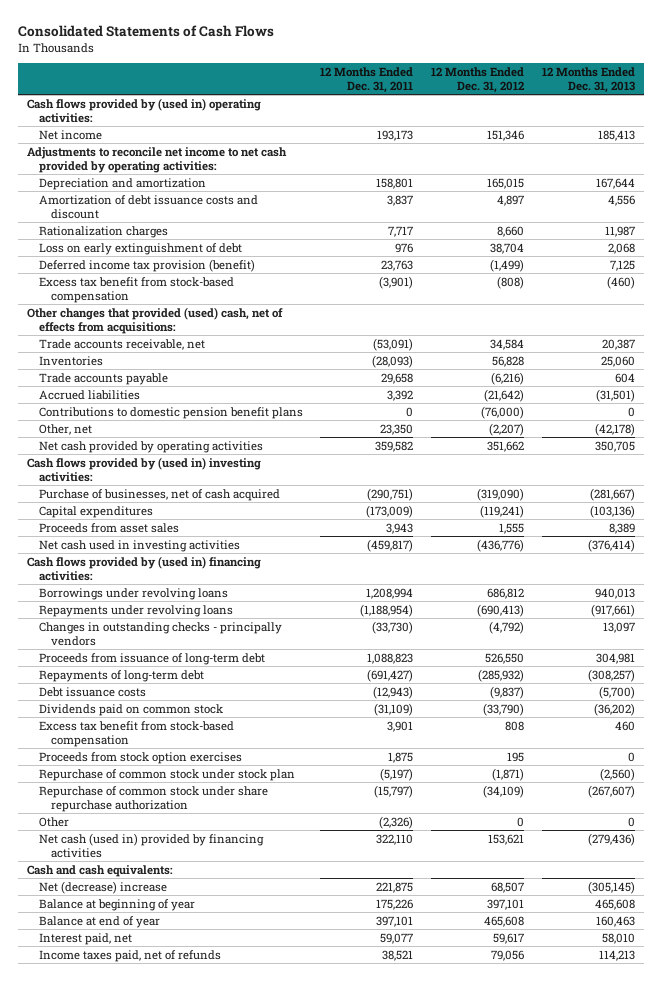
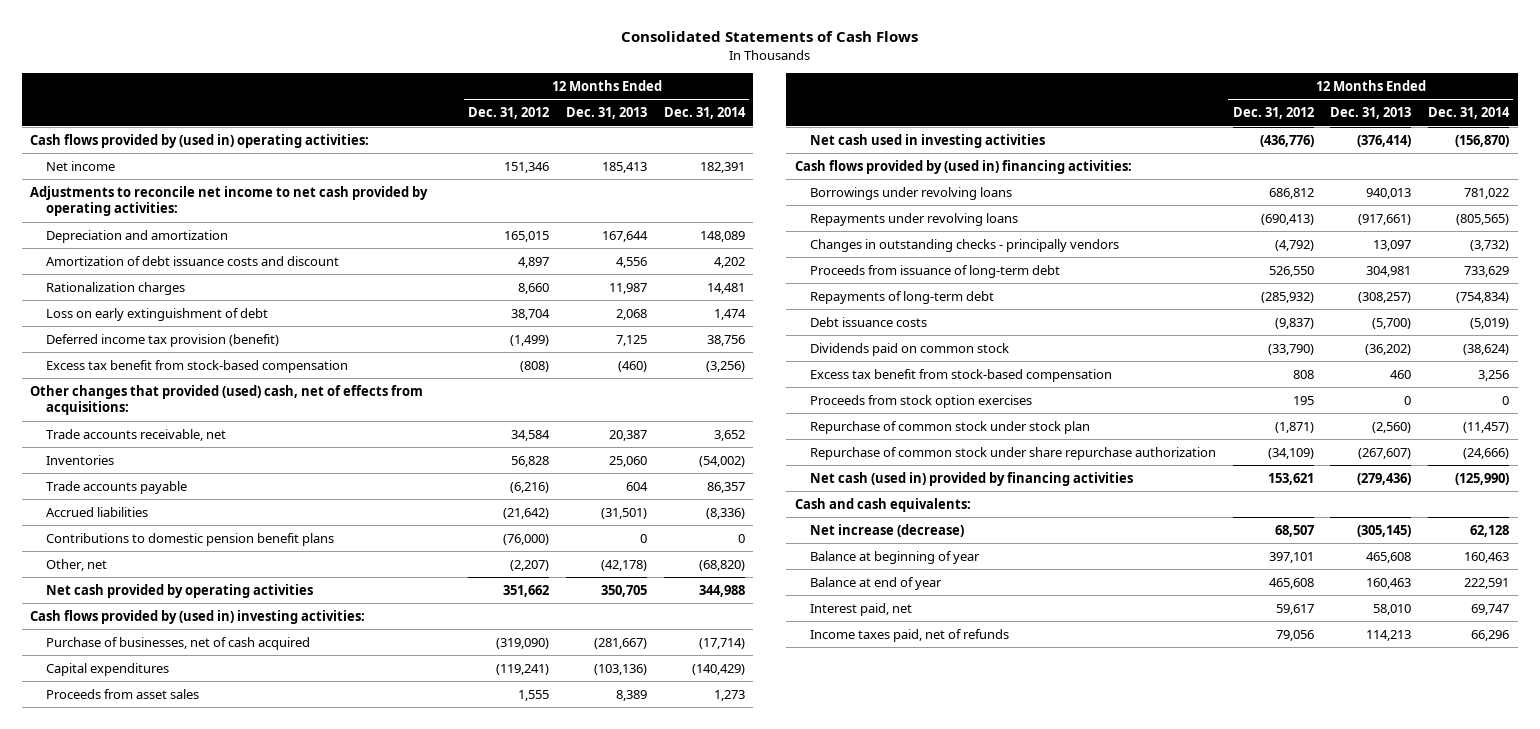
[320,67,414,94] 12 Months Ended Dec. 31, 2011 -> none
none -> [664,107,747,120] Dec. 31, 2014
[38,816,69,827] Other -> none
[38,880,167,894] Net (decrease) increase -> [809,523,964,537] Net increase (decrease)

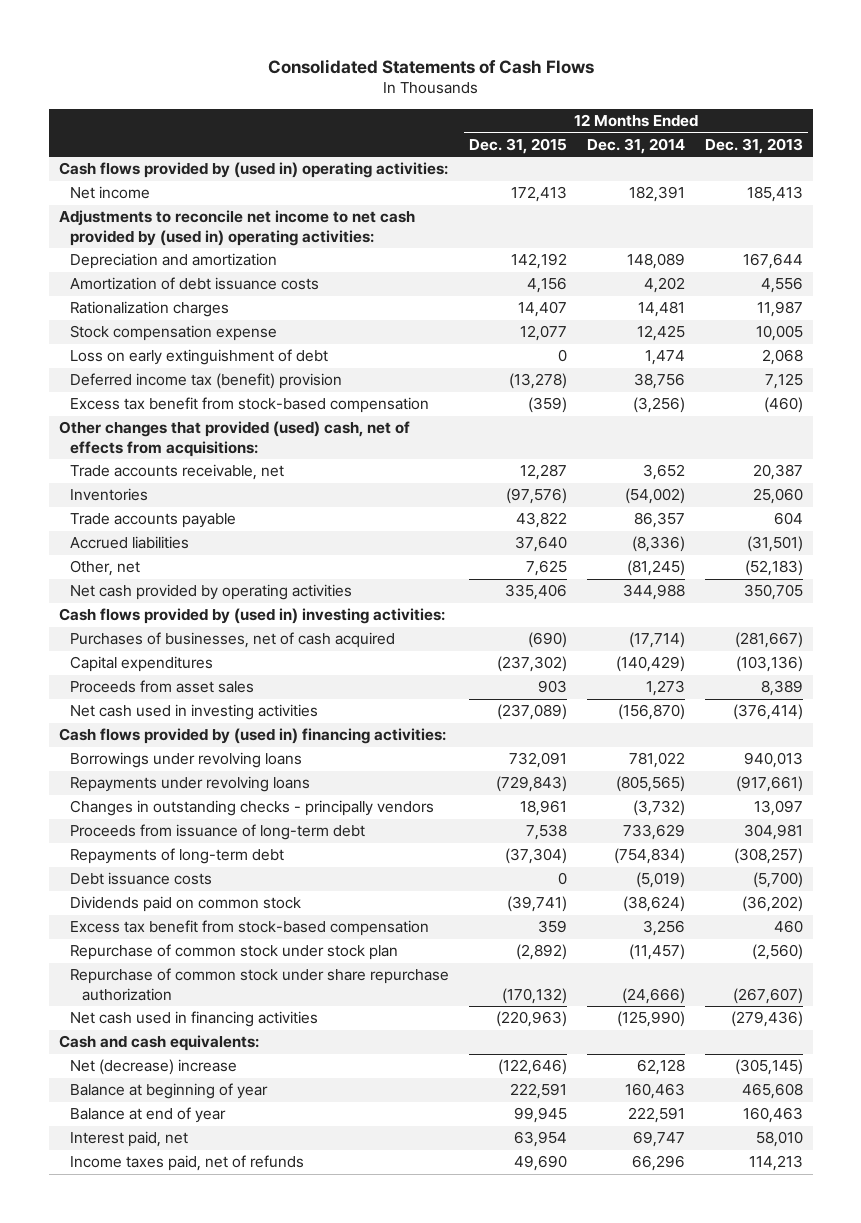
[468,107,550,120] Dec. 31, 2012 -> none
none -> [469,137,568,154] Dec. 31, 2015
[30,185,429,217] Adjustments to reconcile net income to net cash provided by operating activities: -> [58,210,415,246] Adjustments to reconcile net income to net cash provided by (used in) operating activities:
[45,255,339,266] Amortization of debt issuance costs and discount -> [70,277,320,291] Amortization of debt issuance costs
none -> [70,325,278,342] Stock compensation expense
[45,333,279,347] Deferred income tax provision (benefit) -> [70,373,343,390] Deferred income tax (benefit) provision
[45,532,334,546] Contributions to domestic pension benefit plans -> none
[601,559,648,571] (42,178) -> [744,560,803,577] (52,183)
[699,559,746,571] (68,820) -> [626,560,685,577] (81,245)
[45,636,310,650] Purchase of businesses, net of cash acquired -> [70,632,396,649] Purchases of businesses, net of cash acquired
[809,394,1032,408] Proceeds from stock option exercises -> none
[809,471,1133,486] Net cash (used in) provided by financing activities -> [70,1011,319,1028] Net cash used in financing activities
[809,523,964,537] Net increase (decrease) -> [70,1059,238,1076] Net (decrease) increase

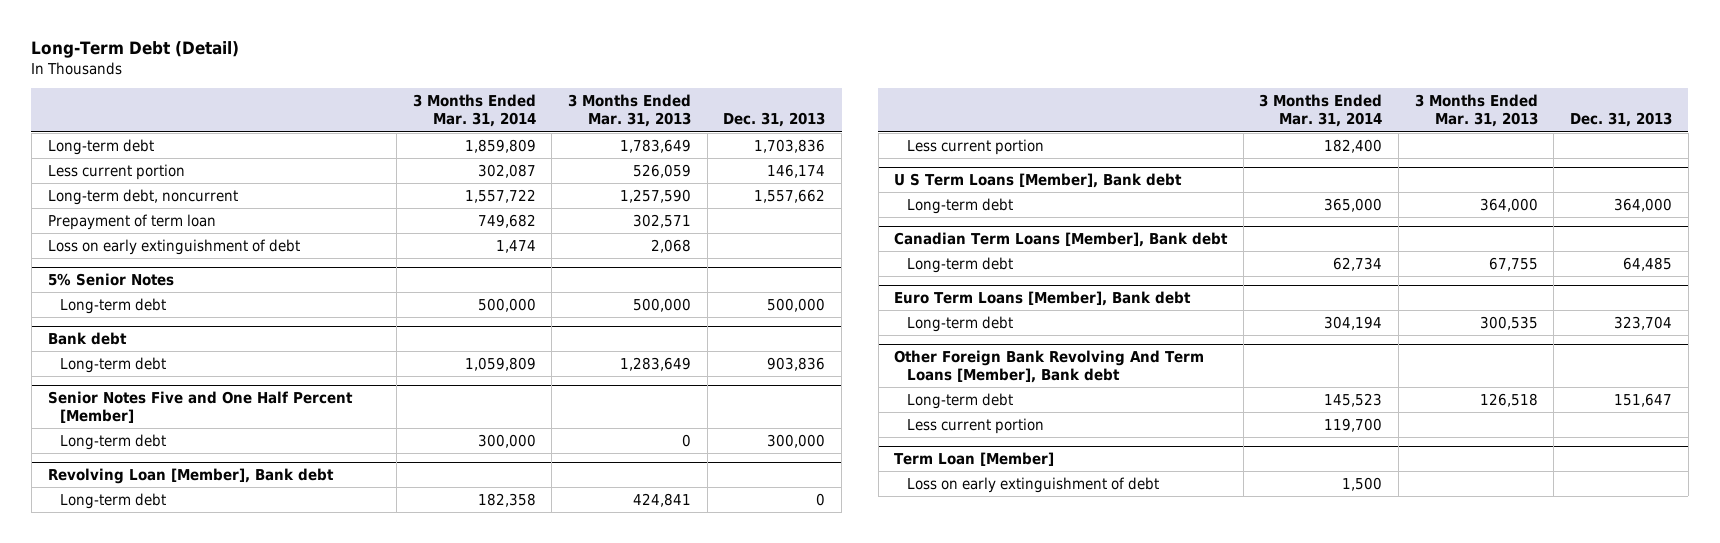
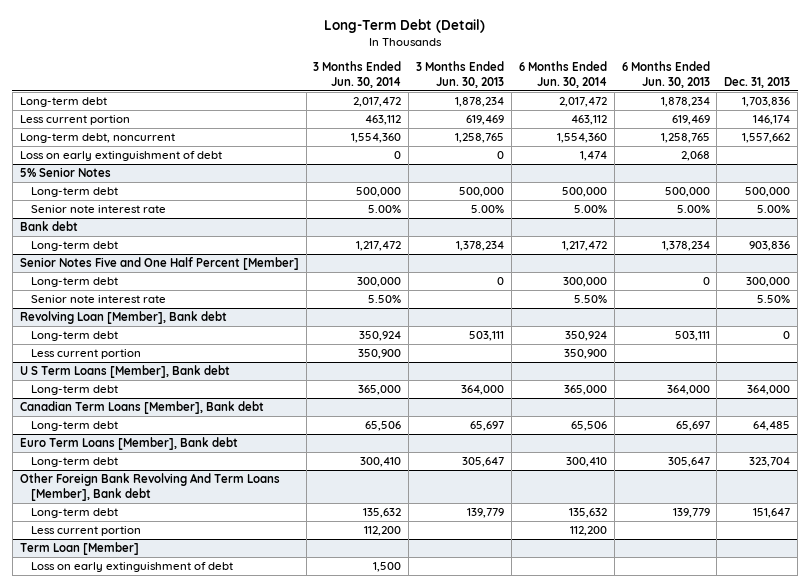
[412,94,536,128] 3 Months Ended Mar. 31, 2014 -> none
[568,94,692,128] 3 Months Ended Mar. 31, 2013 -> none
none -> [313,61,402,88] 3 Months Ended Jun. 30, 2014
none -> [416,61,505,88] 3 Months Ended Jun. 30, 2013
none -> [518,61,607,88] 6 Months Ended Jun. 30, 2014
none -> [621,61,710,88] 6 Months Ended Jun. 30, 2013
[47,213,216,230] Prepayment of term loan -> none
none -> [31,205,167,214] Senior note interest rate
none -> [31,295,167,304] Senior note interest rate

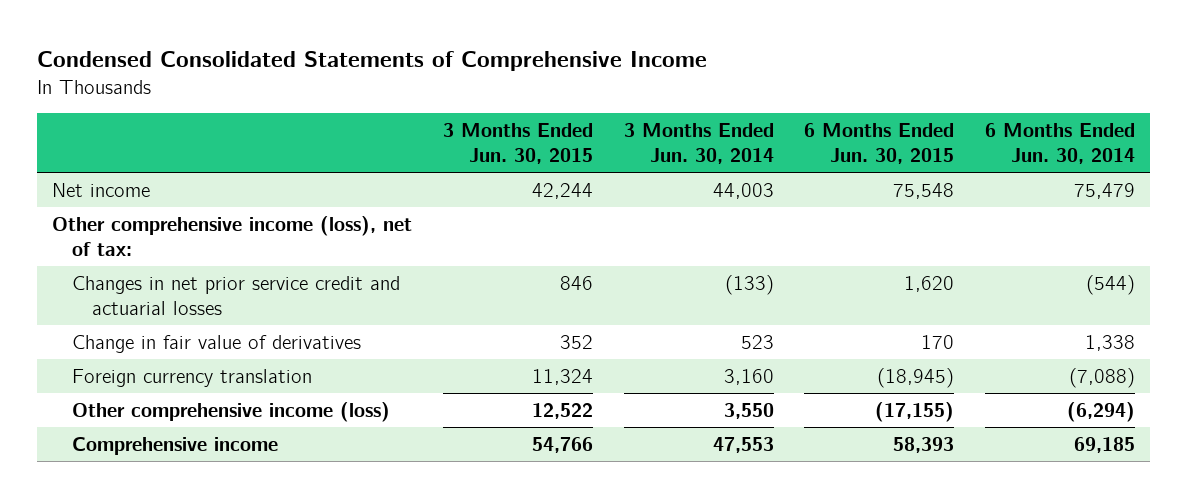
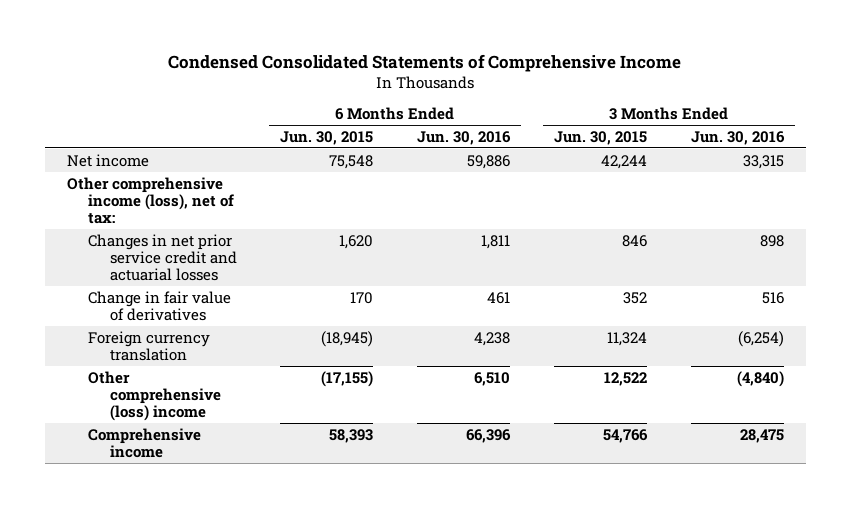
[623,123,774,164] 3 Months Ended Jun. 30, 2014 -> none
[984,123,1135,164] 6 Months Ended Jun. 30, 2014 -> none
none -> [417,130,512,145] Jun. 30, 2016
none -> [690,130,785,145] Jun. 30, 2016
[72,401,391,422] Other comprehensive income (loss) -> [88,370,221,422] Other comprehensive (loss) income

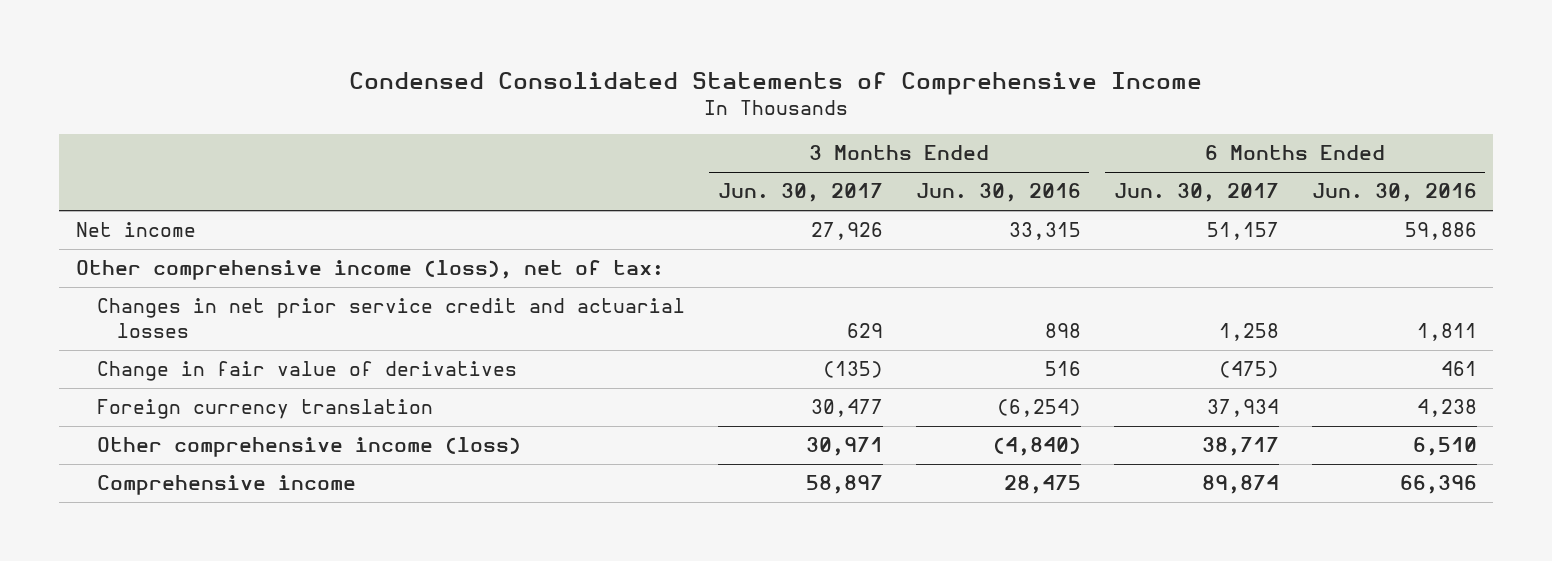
[280,130,374,145] Jun. 30, 2015 -> none
[553,130,647,145] Jun. 30, 2015 -> none
none -> [717,183,883,203] Jun. 30, 2017
none -> [1113,183,1279,203] Jun. 30, 2017
[88,370,221,422] Other comprehensive (loss) income -> [96,437,521,458] Other comprehensive income (loss)

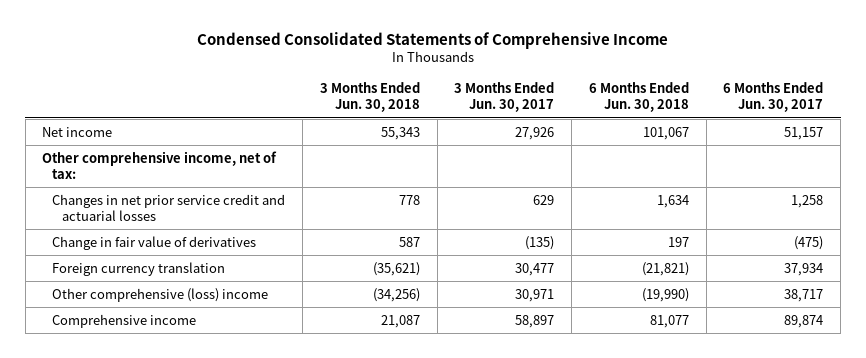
[915,183,1081,203] Jun. 30, 2016 -> none
[1311,183,1477,203] Jun. 30, 2016 -> none
none -> [319,82,420,113] 3 Months Ended Jun. 30, 2018
none -> [588,82,689,113] 6 Months Ended Jun. 30, 2018
[75,260,664,281] Other comprehensive income (loss), net of tax: -> [42,150,278,179] Other comprehensive income, net of tax:
[96,437,521,458] Other comprehensive income (loss) -> [52,287,269,302] Other comprehensive (loss) income

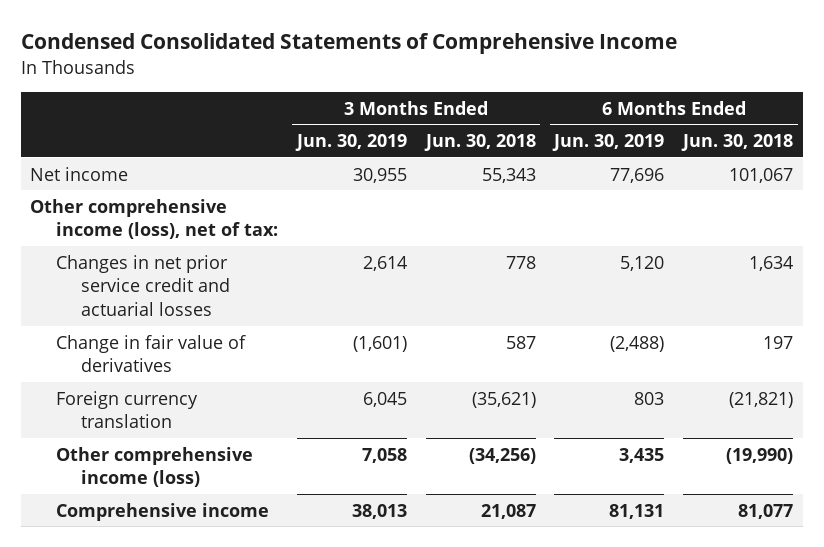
[454,82,555,113] 3 Months Ended Jun. 30, 2017 -> none
[723,82,824,113] 6 Months Ended Jun. 30, 2017 -> none
none -> [294,134,407,152] Jun. 30, 2019
none -> [552,134,665,152] Jun. 30, 2019
[42,150,278,179] Other comprehensive income, net of tax: -> [30,198,278,240] Other comprehensive income (loss), net of tax:
[52,287,269,302] Other comprehensive (loss) income -> [55,446,253,488] Other comprehensive income (loss)

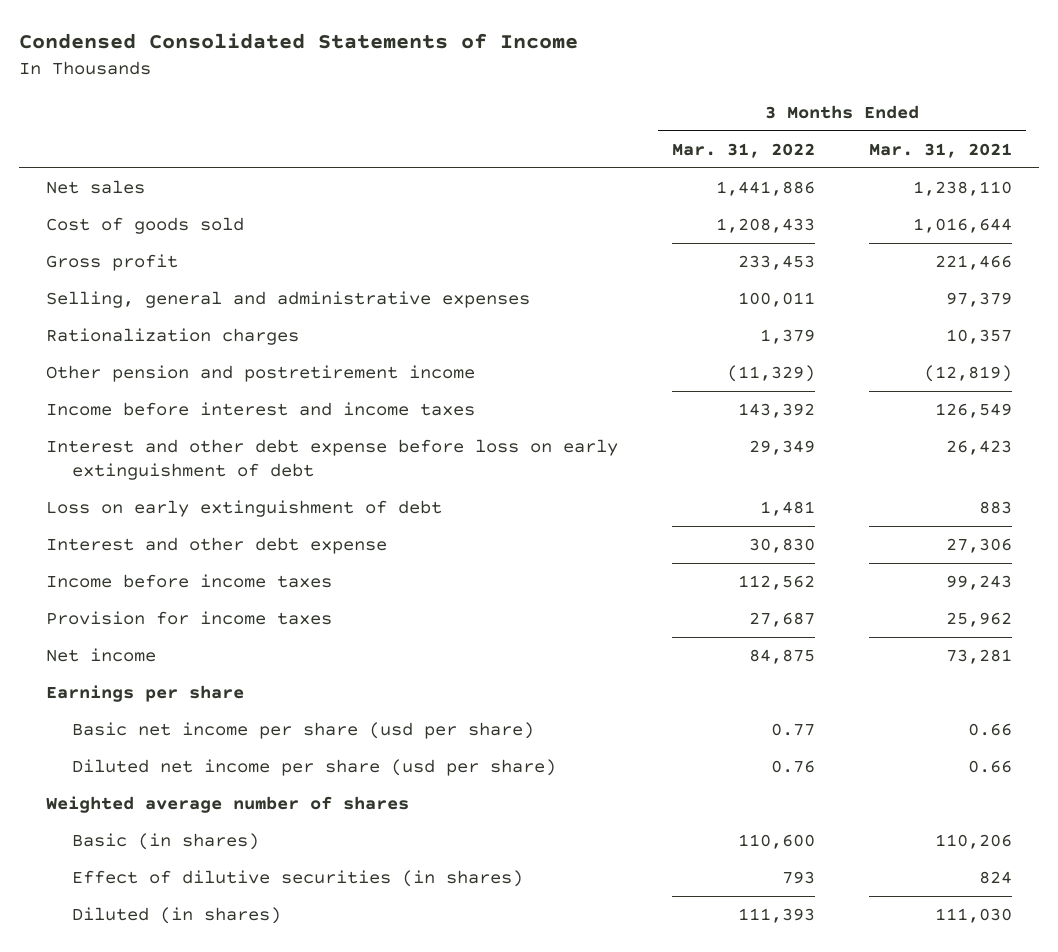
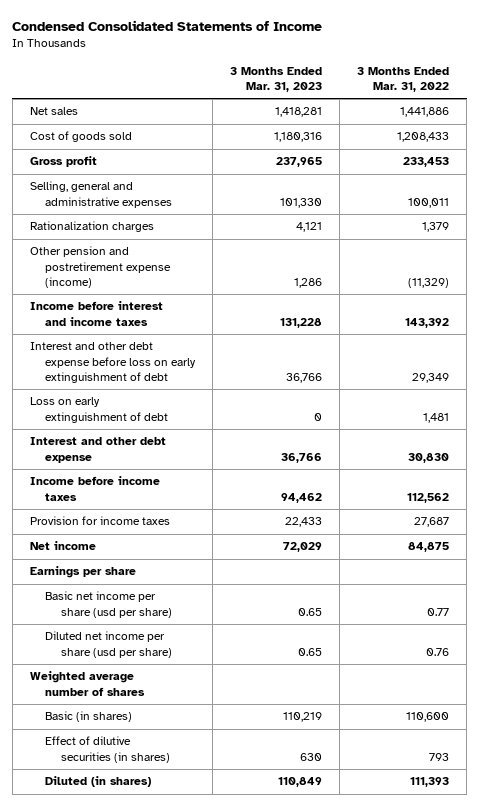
[869,142,1013,158] Mar. 31, 2021 -> none
none -> [230,66,323,92] 3 Months Ended Mar. 31, 2023
[45,365,475,383] Other pension and postretirement income -> [29,246,172,288] Other pension and postretirement expense (income)

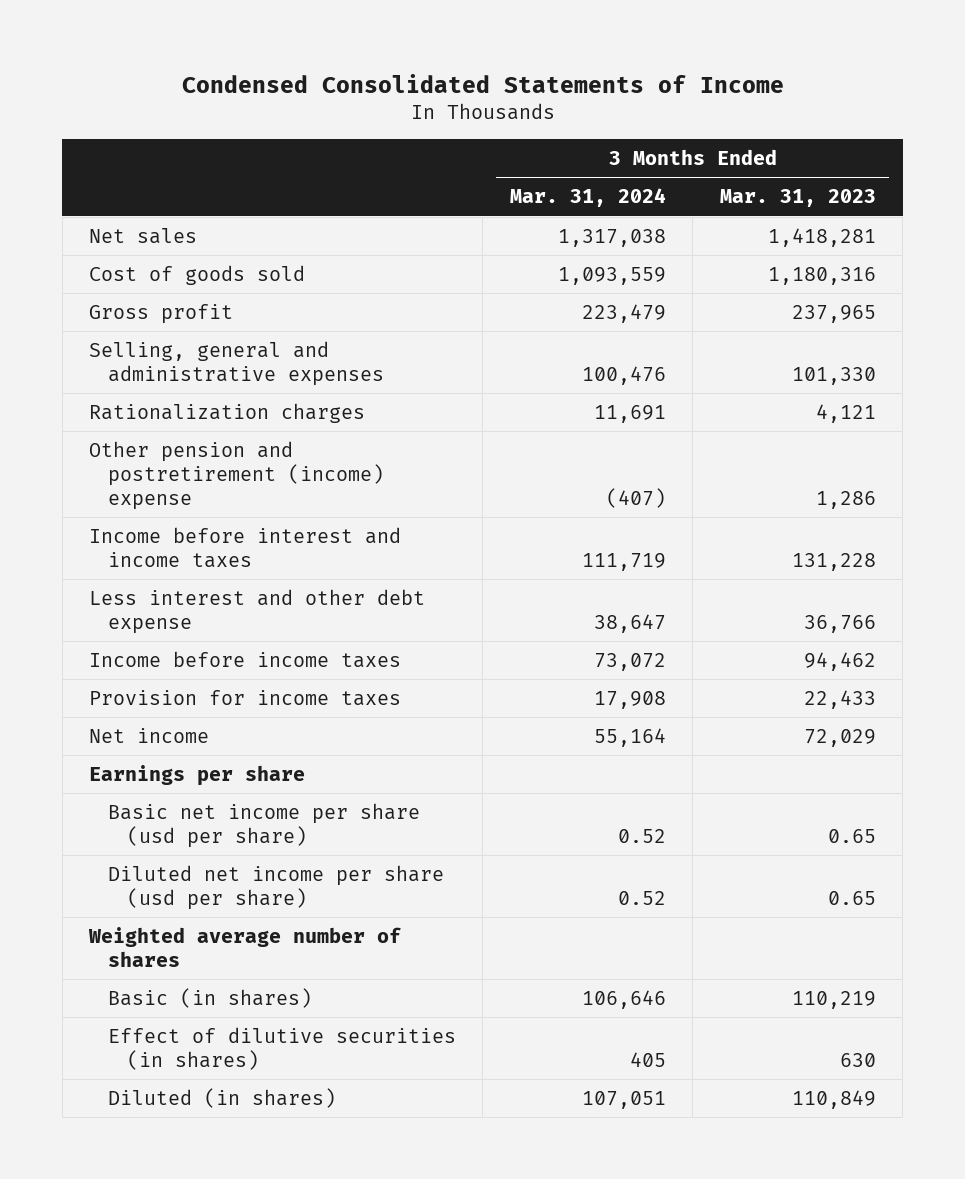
[357,66,450,92] 3 Months Ended Mar. 31, 2022 -> none
none -> [509,188,666,208] Mar. 31, 2024
[29,246,172,288] Other pension and postretirement expense (income) -> [89,441,384,510] Other pension and postretirement (income) expense
[29,342,197,383] Interest and other debt expense before loss on early extinguishment of debt -> none
[29,397,169,423] Loss on early extinguishment of debt -> none
[29,437,166,463] Interest and other debt expense -> [89,589,426,634] Less interest and other debt expense

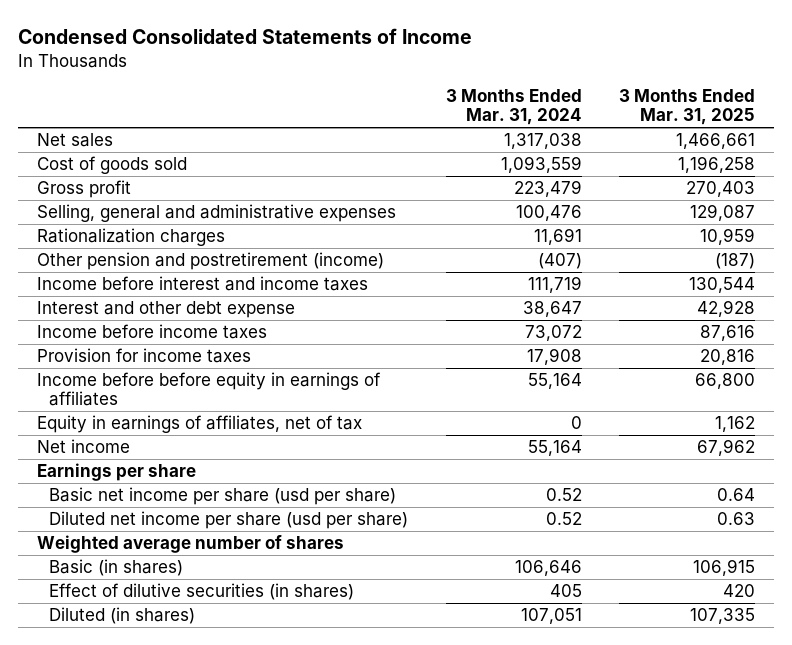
[719,189,876,208] Mar. 31, 2023 -> none
none -> [619,88,756,126] 3 Months Ended Mar. 31, 2025
[89,441,384,510] Other pension and postretirement (income) expense -> [37,252,385,271] Other pension and postretirement (income)
[89,589,426,634] Less interest and other debt expense -> [37,301,296,319] Interest and other debt expense
none -> [37,372,382,407] Income before before equity in earnings of affiliates
none -> [37,415,363,434] Equity in earnings of affiliates, net of tax

